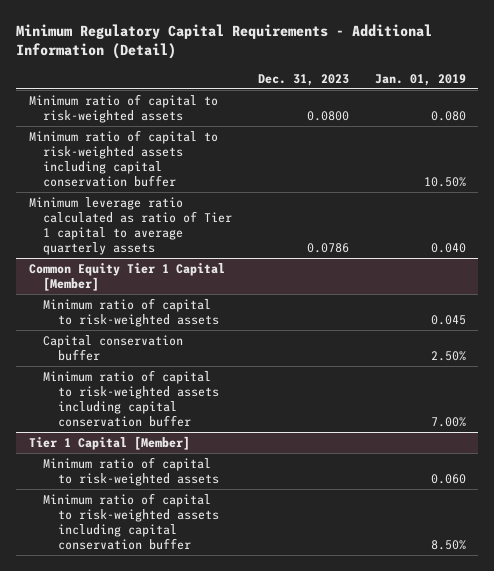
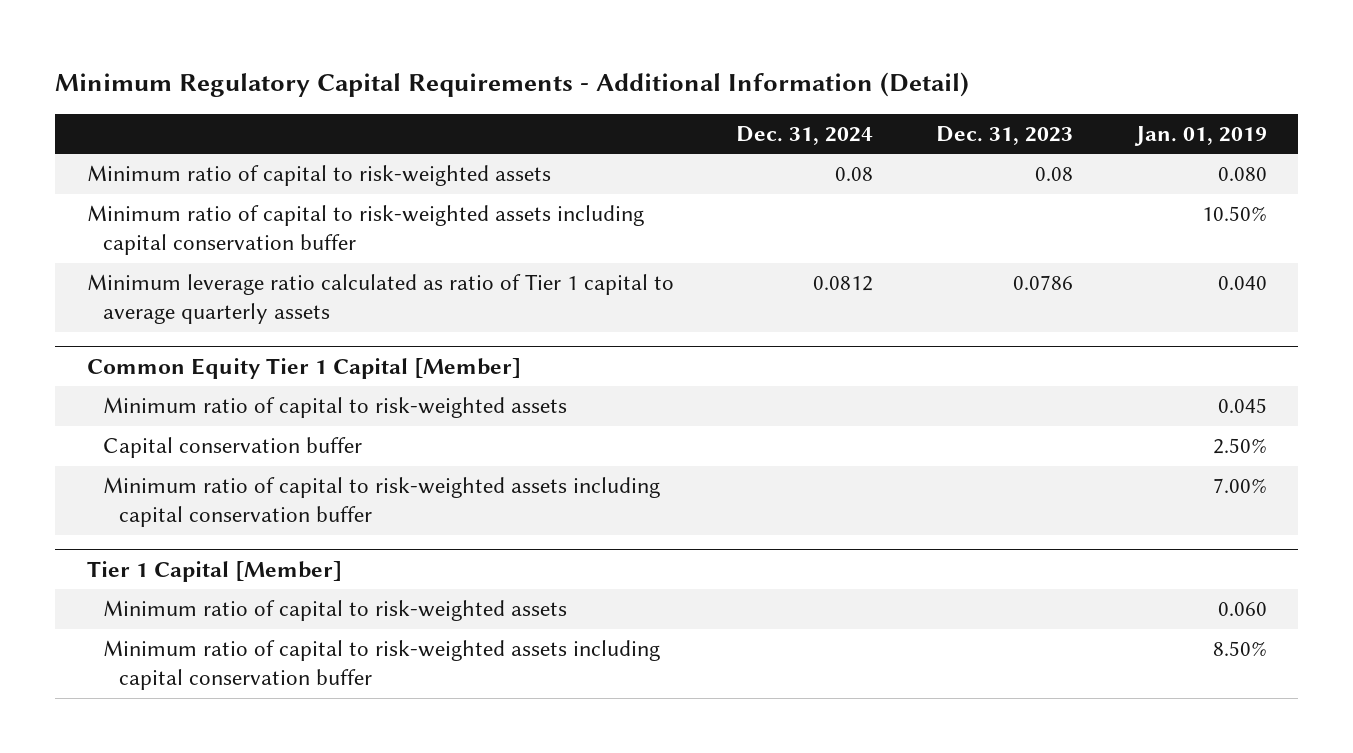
none -> [736,125,874,145] Dec. 31, 2024
[307,110,350,121] 0.0800 -> [1034,167,1073,182] 0.08

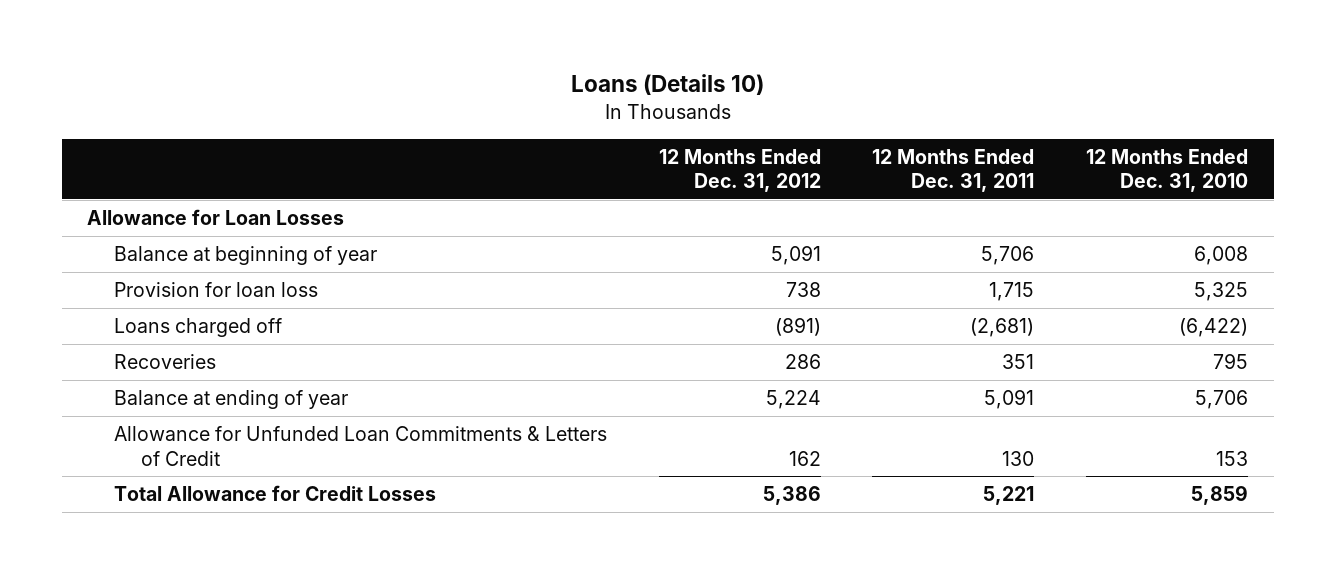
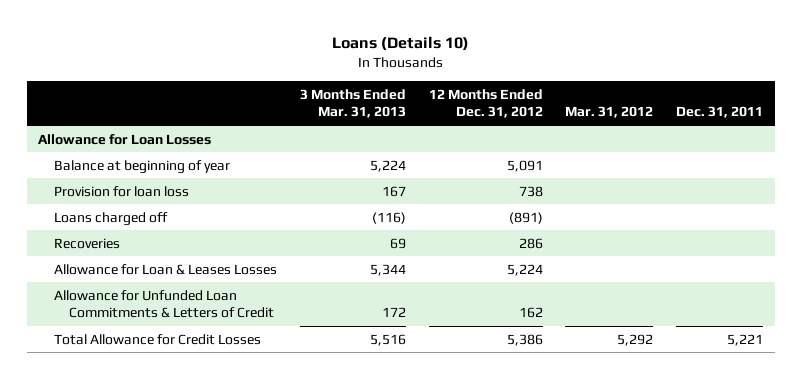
[872,148,1035,193] 12 Months Ended Dec. 31, 2011 -> none
[1085,148,1248,193] 12 Months Ended Dec. 31, 2010 -> none
none -> [299,88,406,119] 3 Months Ended Mar. 31, 2013
none -> [565,106,654,119] Mar. 31, 2012
none -> [676,106,764,119] Dec. 31, 2011
[114,389,349,409] Balance at ending of year -> [53,263,277,275] Allowance for Loan & Leases Losses

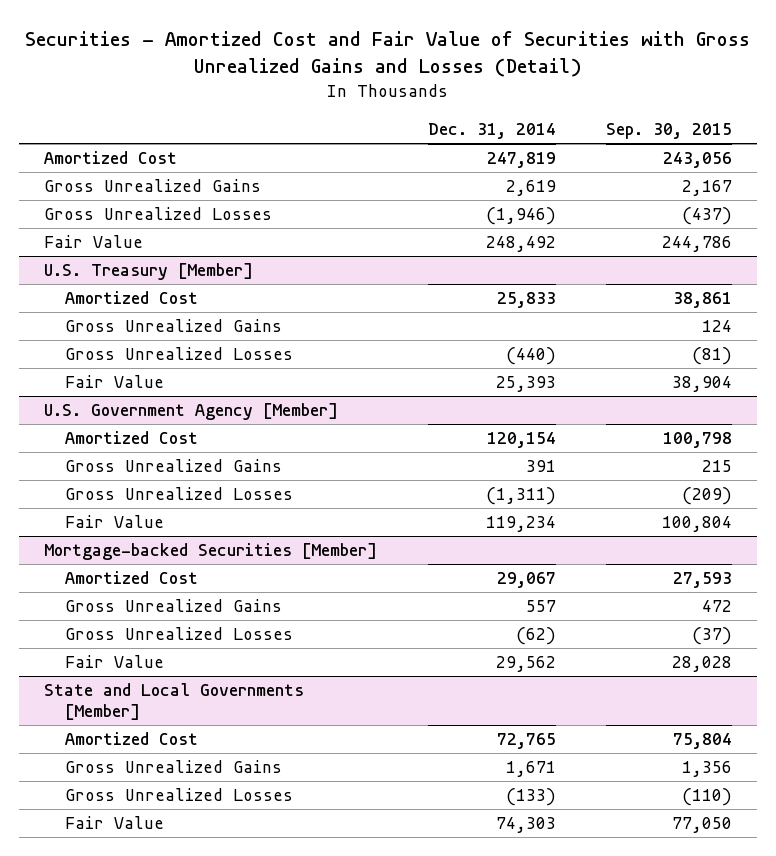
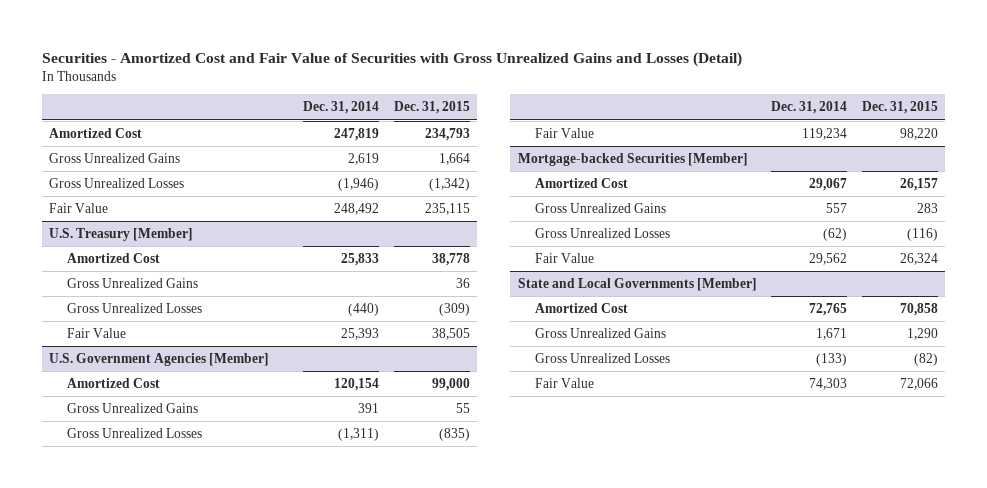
[605,122,732,139] Sep. 30, 2015 -> none
none -> [393,101,470,115] Dec. 31, 2015
[44,403,339,421] U.S. Government Agency [Member] -> [49,353,270,367] U.S. Government Agencies [Member]

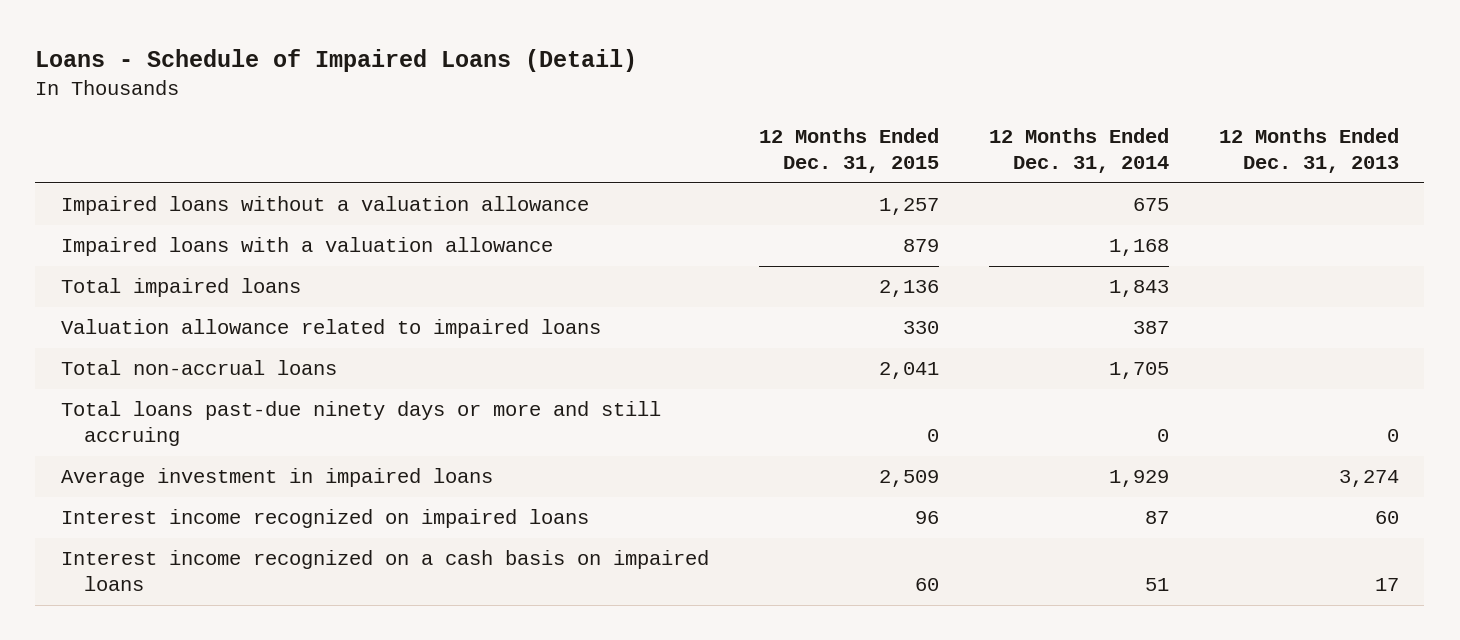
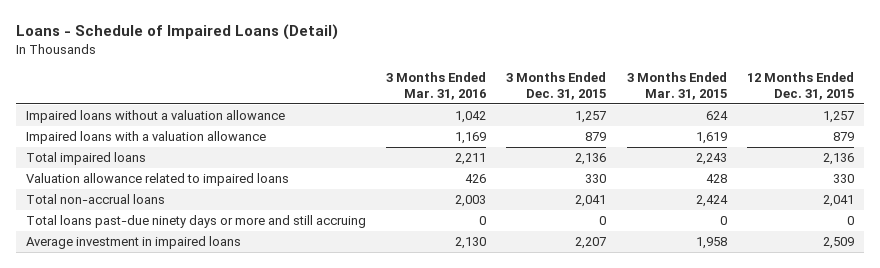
[989,128,1170,174] 12 Months Ended Dec. 31, 2014 -> none
[1219,128,1400,174] 12 Months Ended Dec. 31, 2013 -> none
none -> [386,71,487,100] 3 Months Ended Mar. 31, 2016
none -> [506,71,607,100] 3 Months Ended Dec. 31, 2015
none -> [626,71,727,100] 3 Months Ended Mar. 31, 2015
[60,509,589,529] Interest income recognized on impaired loans -> none
[60,550,709,592] Interest income recognized on a cash basis on impaired loans -> none

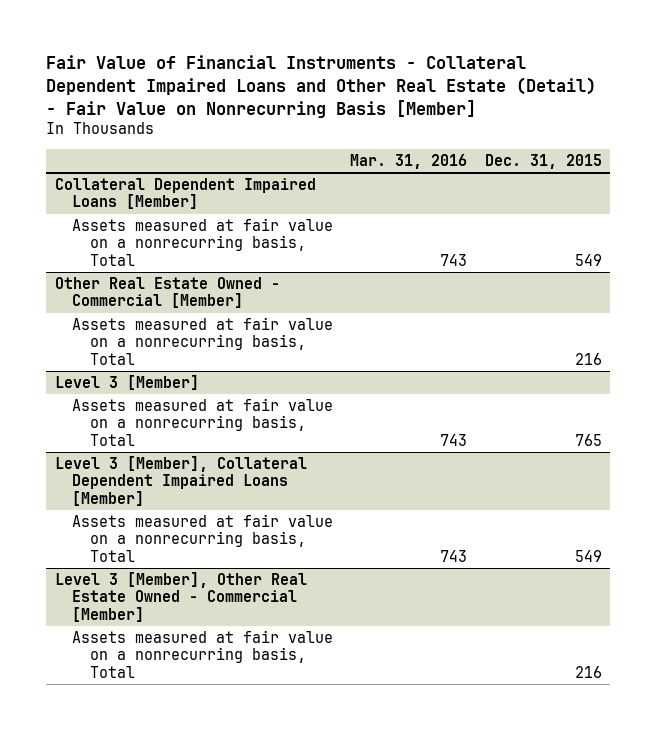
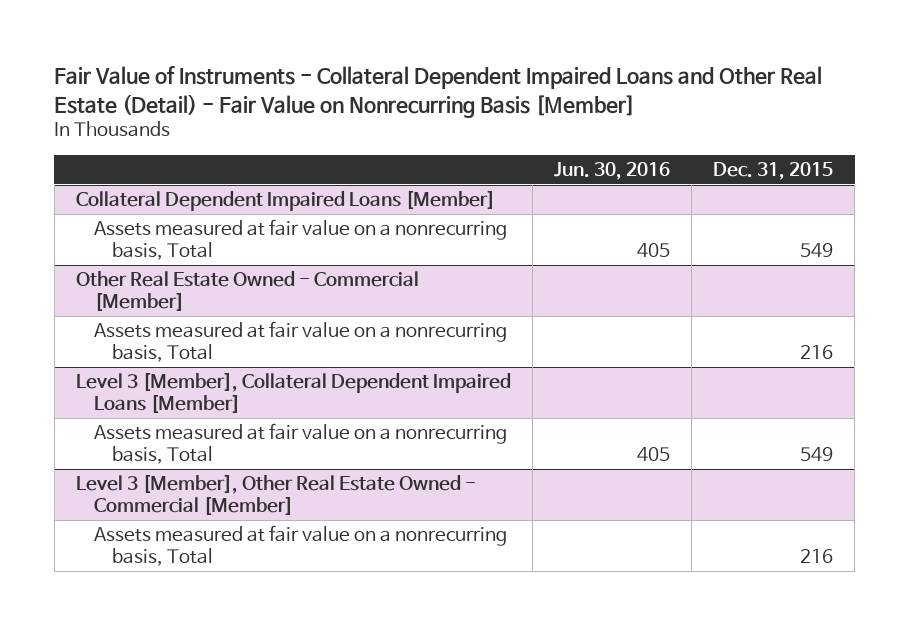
[46,55,597,118] Fair Value of Financial Instruments - Collateral Dependent Impaired Loans and Other Real Estate (Detail) - Fair Value on Nonrecurring Basis [Member] -> [54,65,823,118] Fair Value of Instruments - Collateral Dependent Impaired Loans and Other Real Estate (Detail) - Fair Value on Nonrecurring Basis [Member]
[350,153,468,169] Mar. 31, 2016 -> none
none -> [554,161,671,180] Jun. 30, 2016
[54,375,199,391] Level 3 [Member] -> none
[72,398,334,446] Assets measured at fair value on a nonrecurring basis, Total -> none

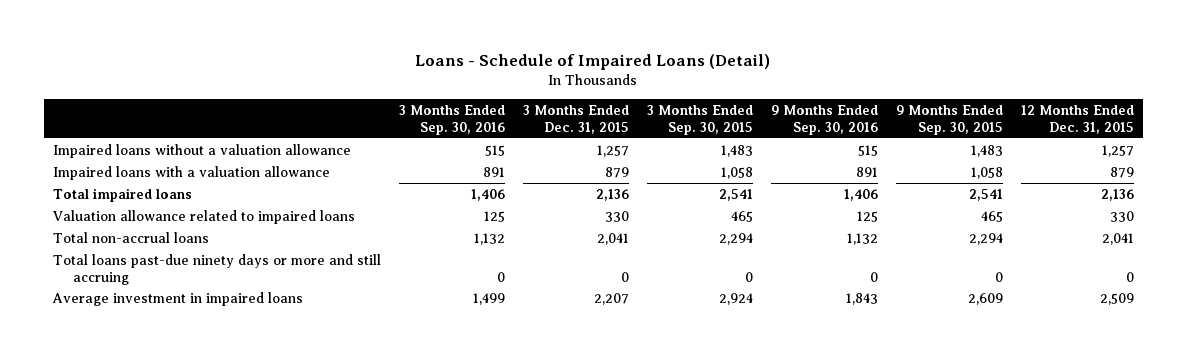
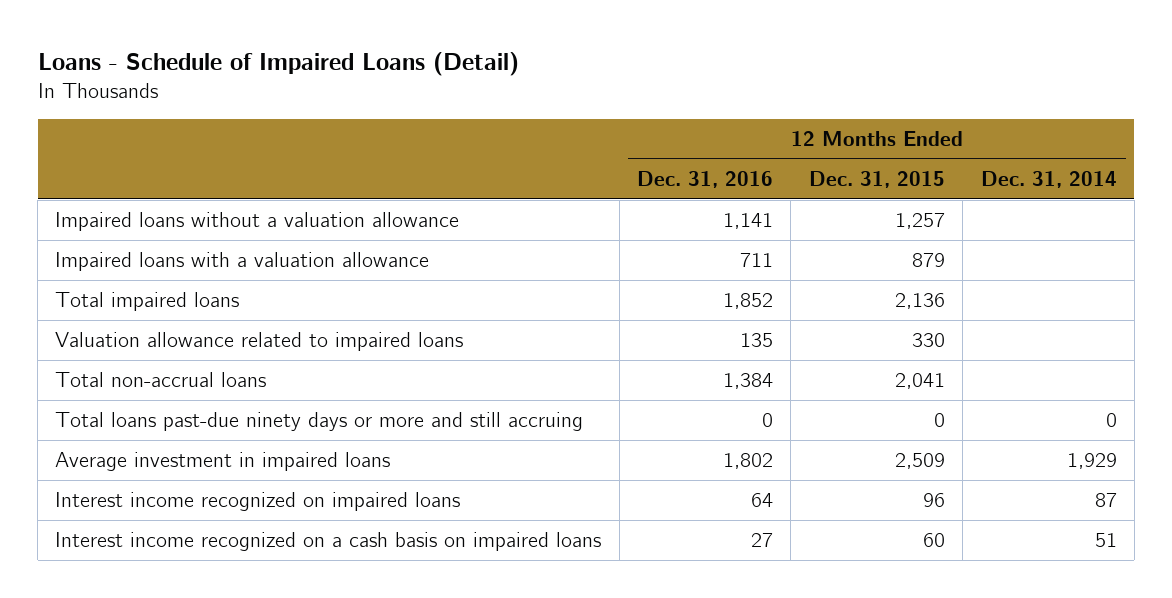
[398,104,505,135] 3 Months Ended Sep. 30, 2016 -> none
[522,104,629,134] 3 Months Ended Dec. 31, 2015 -> none
[646,104,753,135] 3 Months Ended Sep. 30, 2015 -> none
[771,104,879,135] 9 Months Ended Sep. 30, 2016 -> none
[896,104,1004,135] 9 Months Ended Sep. 30, 2015 -> none
none -> [637,170,774,188] Dec. 31, 2016
none -> [980,170,1117,188] Dec. 31, 2014
none -> [55,492,461,512] Interest income recognized on impaired loans
none -> [55,532,602,552] Interest income recognized on a cash basis on impaired loans

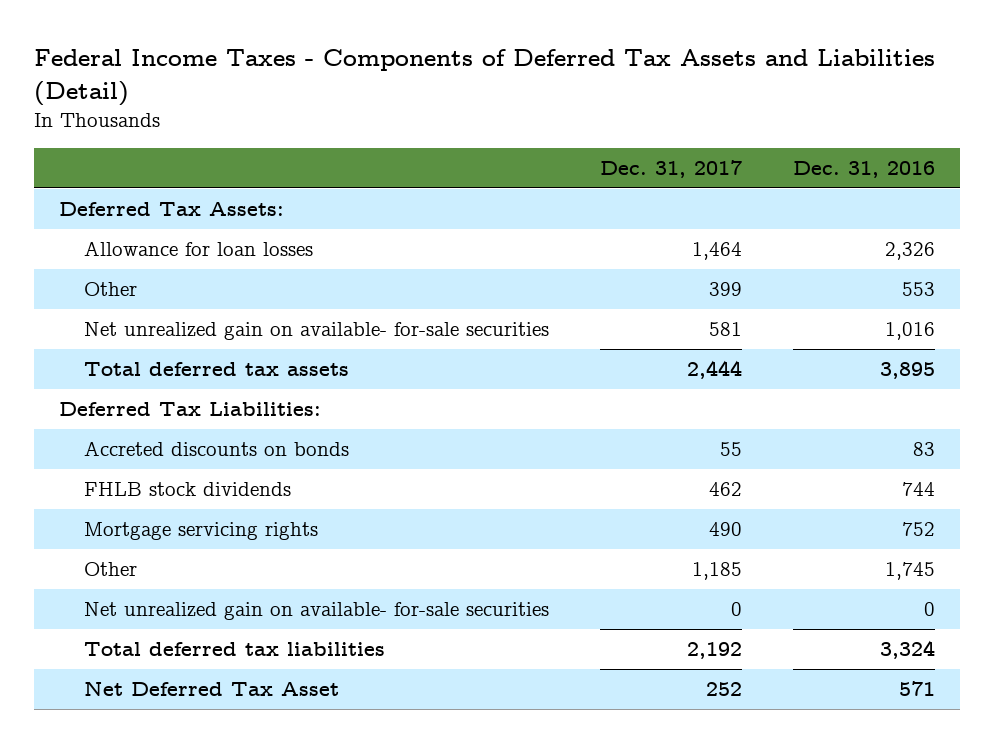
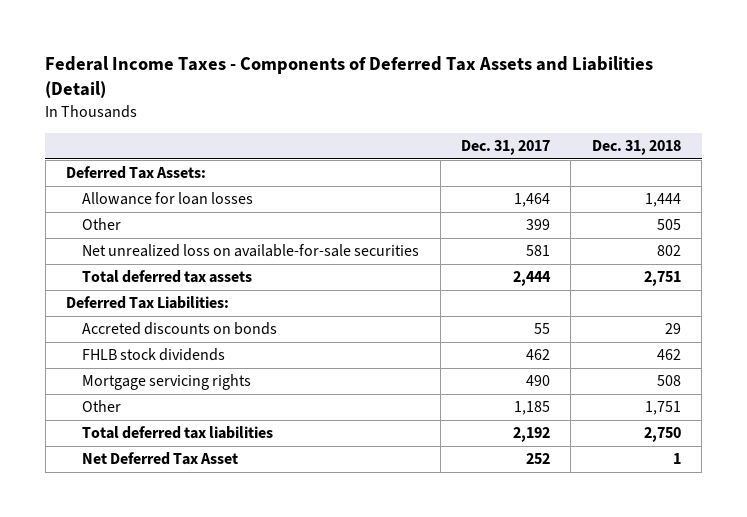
[792,160,935,178] Dec. 31, 2016 -> none
none -> [591,140,681,156] Dec. 31, 2018
[83,322,549,341] Net unrealized gain on available- for-sale securities -> [82,244,420,258] Net unrealized loss on available-for-sale securities
[83,602,549,621] Net unrealized gain on available- for-sale securities -> none

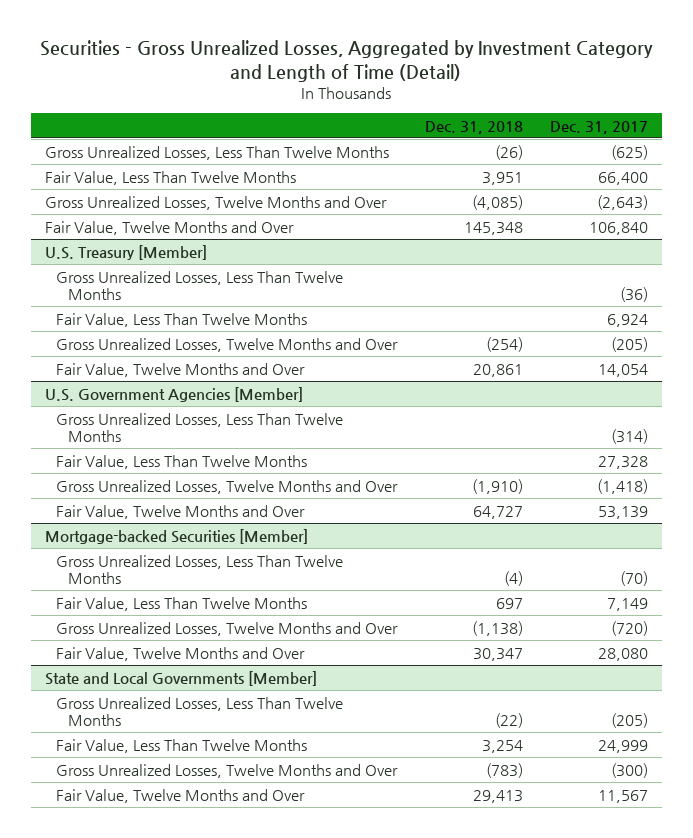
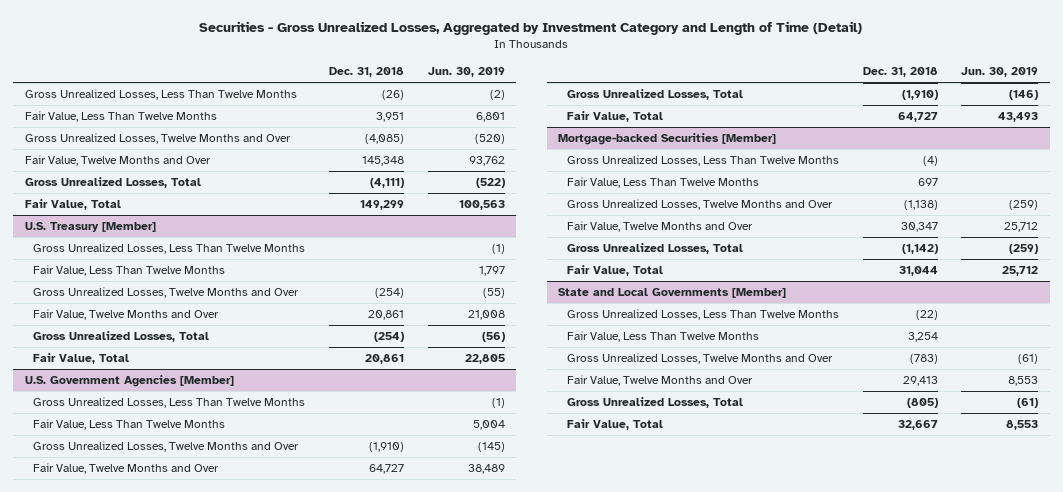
[550,120,649,134] Dec. 31, 2017 -> none
none -> [427,67,505,78] Jun. 30, 2019
none -> [24,177,201,189] Gross Unrealized Losses, Total
none -> [24,199,121,211] Fair Value, Total
none -> [33,331,210,343] Gross Unrealized Losses, Total
none -> [33,353,130,365] Fair Value, Total
none -> [567,89,744,101] Gross Unrealized Losses, Total
none -> [567,111,664,123] Fair Value, Total
none -> [567,243,744,255] Gross Unrealized Losses, Total
none -> [567,265,664,277] Fair Value, Total
none -> [567,397,744,409] Gross Unrealized Losses, Total
none -> [567,419,664,431] Fair Value, Total

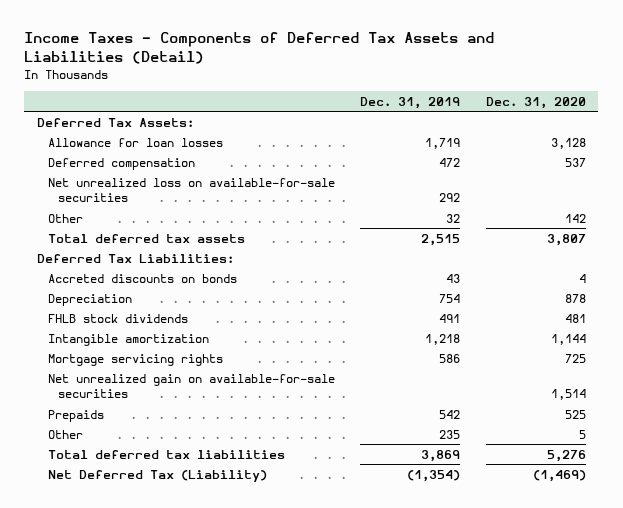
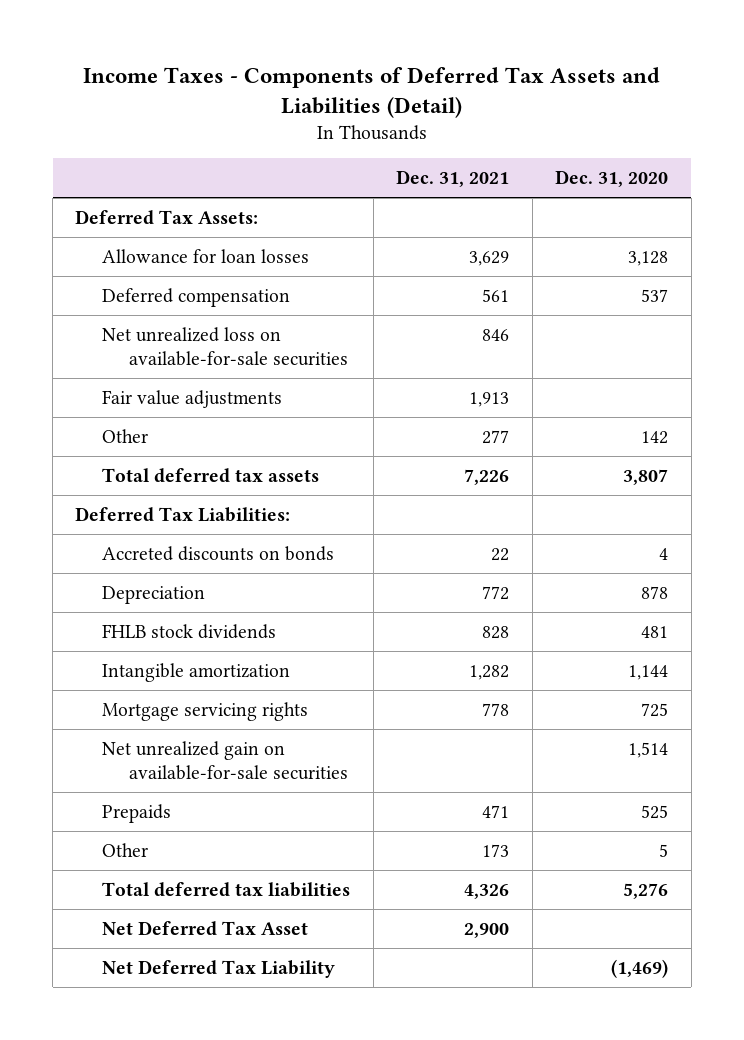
[360,96,461,109] Dec. 31, 2019 -> none
none -> [396,170,510,188] Dec. 31, 2021
none -> [102,389,283,408] Fair value adjustments
none -> [102,920,309,936] Net Deferred Tax Asset
[47,469,267,482] Net Deferred Tax (Liability) -> [102,959,336,978] Net Deferred Tax Liability

